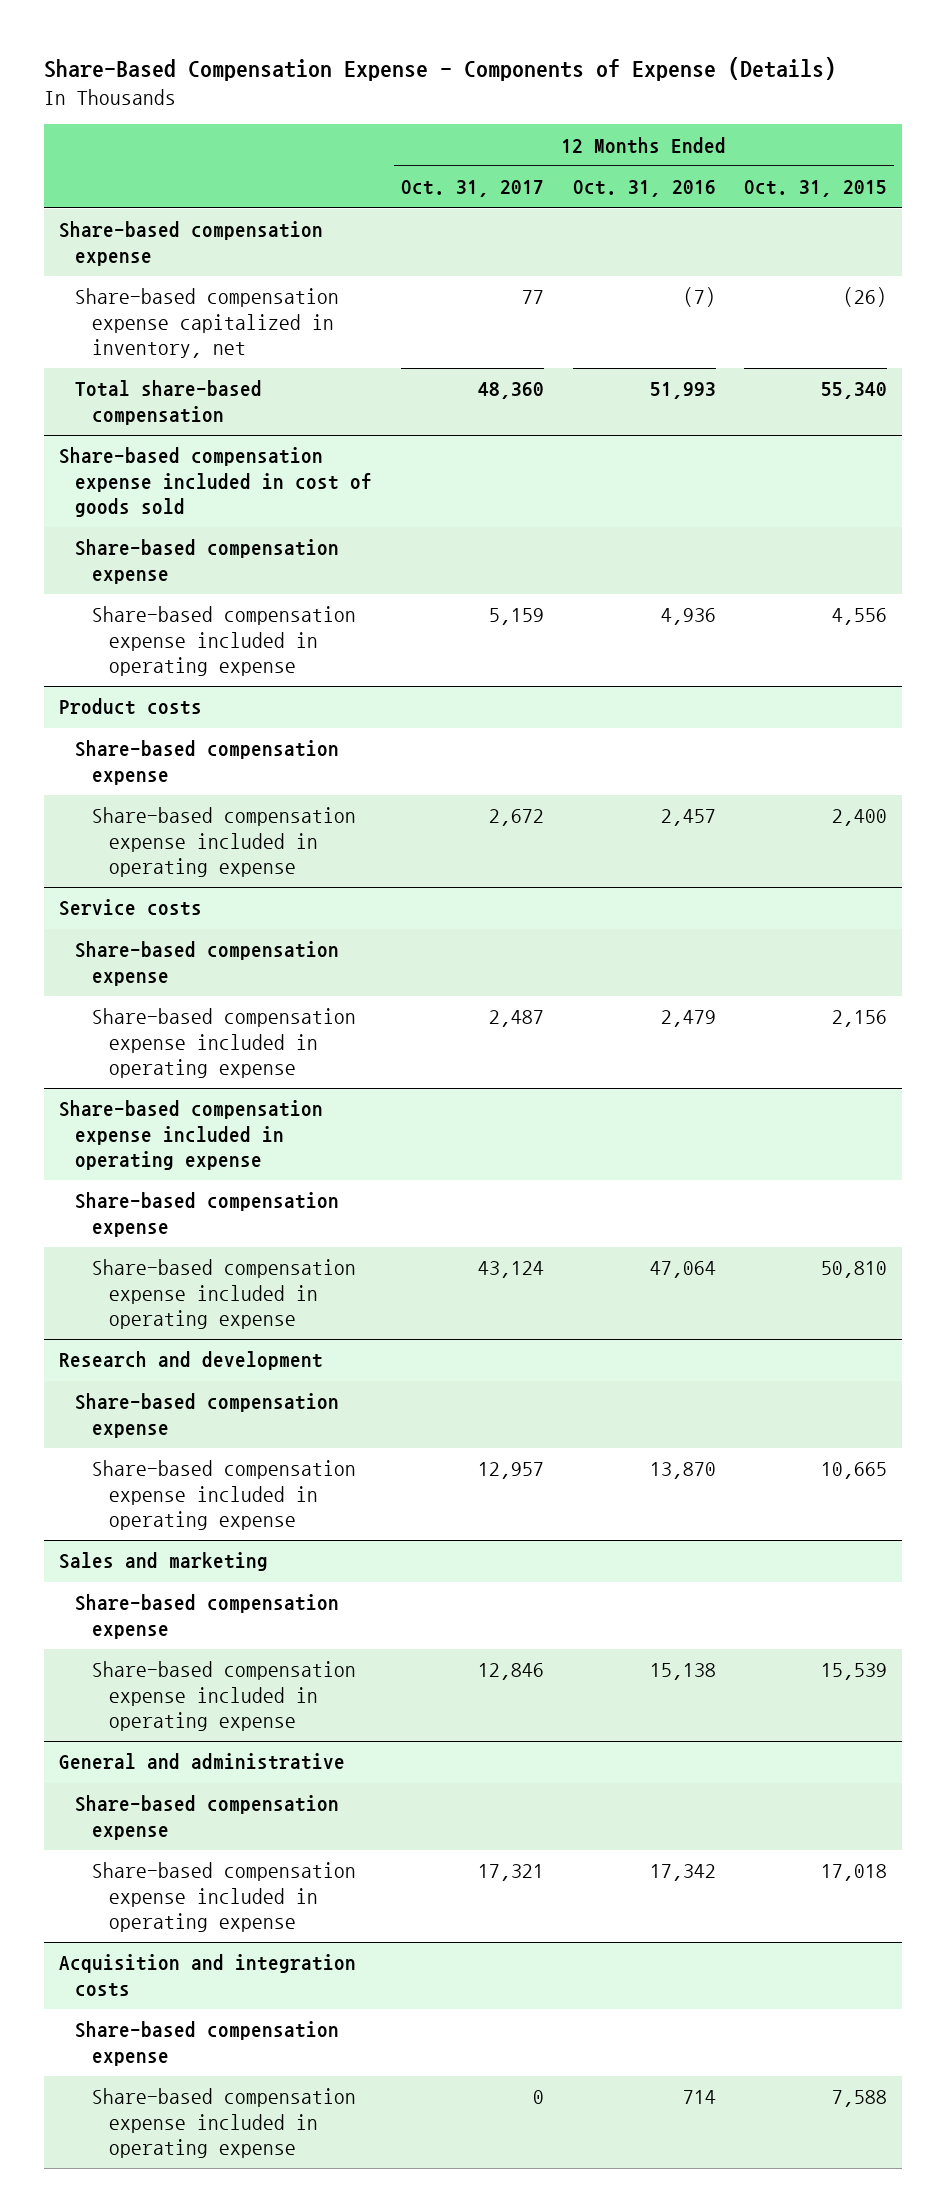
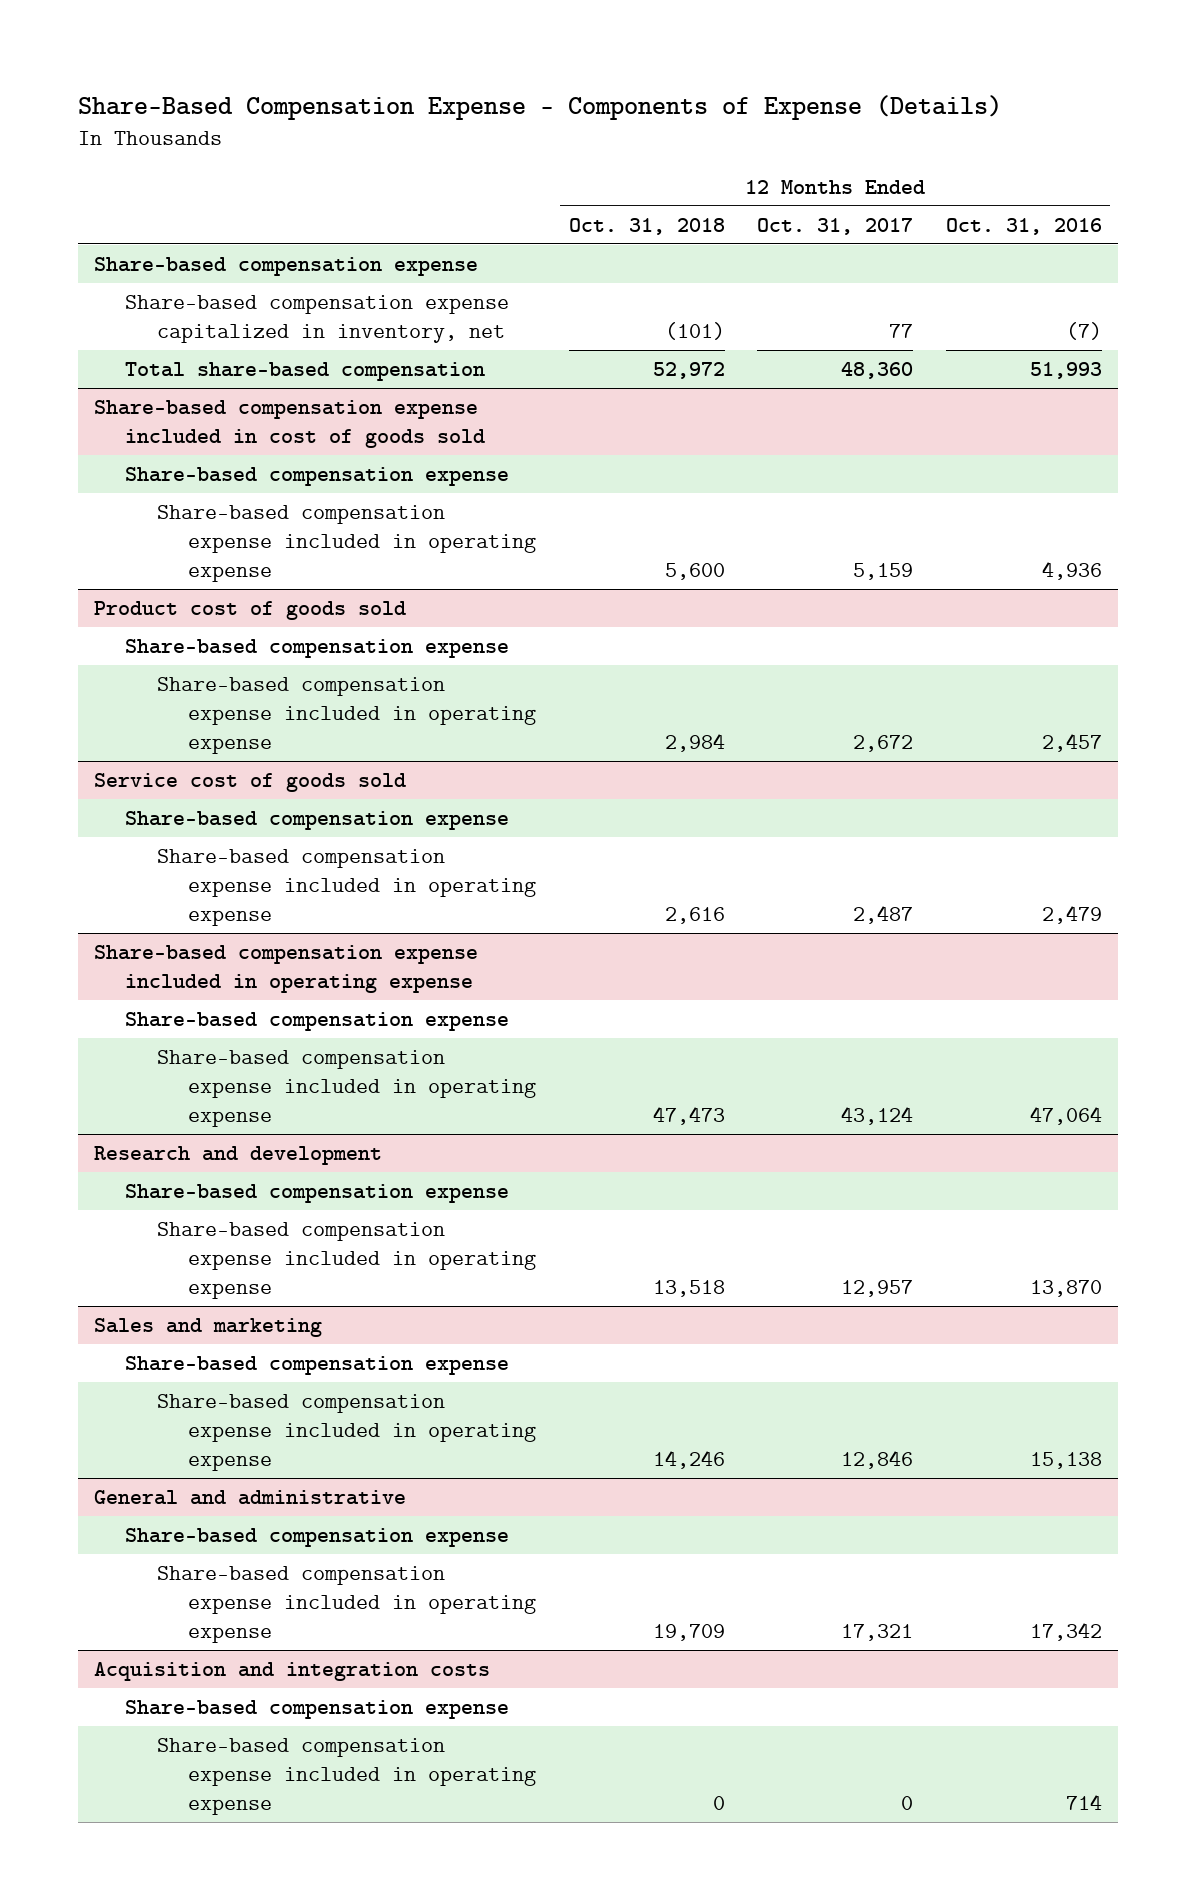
[744,180,888,198] Oct. 31, 2015 -> none
none -> [568,217,725,235] Oct. 31, 2018
[58,698,202,716] Product costs -> [93,600,406,620] Product cost of goods sold
[58,899,202,917] Service costs -> [93,772,406,792] Service cost of goods sold

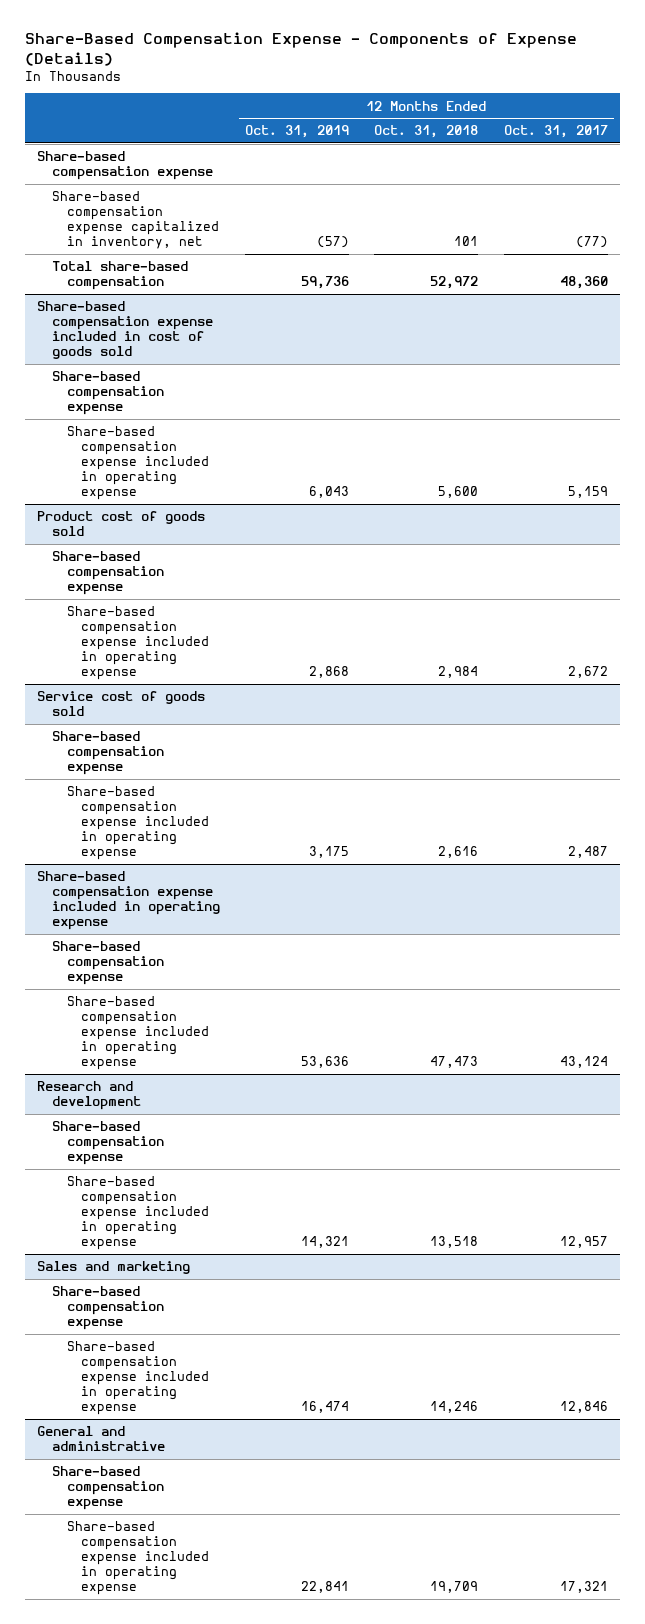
[946,217,1103,235] Oct. 31, 2016 -> none
none -> [245,125,350,139] Oct. 31, 2019
[664,322,725,341] (101) -> [454,236,479,247] 101
[889,324,914,339] 77 -> [575,236,608,249] (77)
[93,1661,490,1681] Acquisition and integration costs -> none
[125,1699,510,1719] Share-based compensation expense -> none
[156,1737,536,1816] Share-based compensation expense included in operating expense -> none

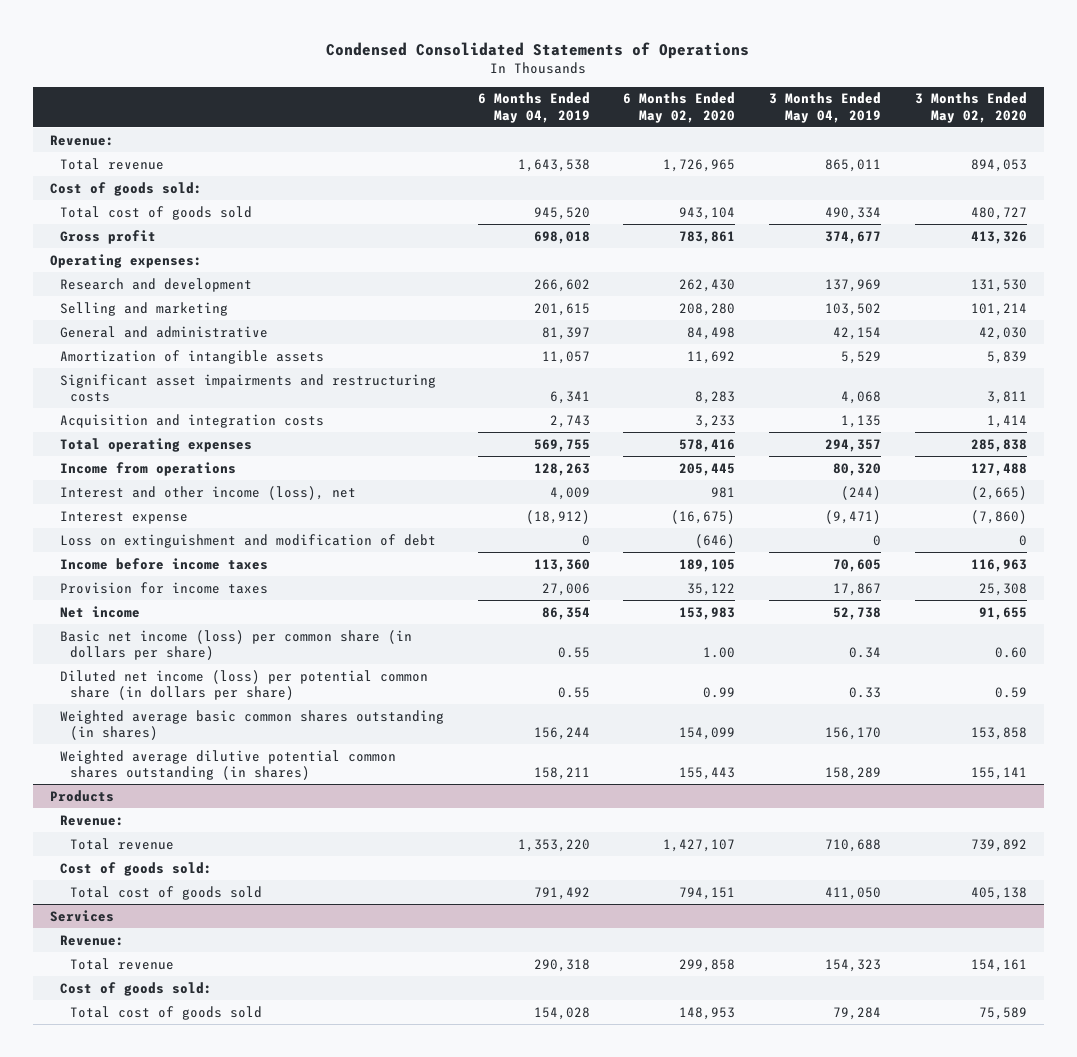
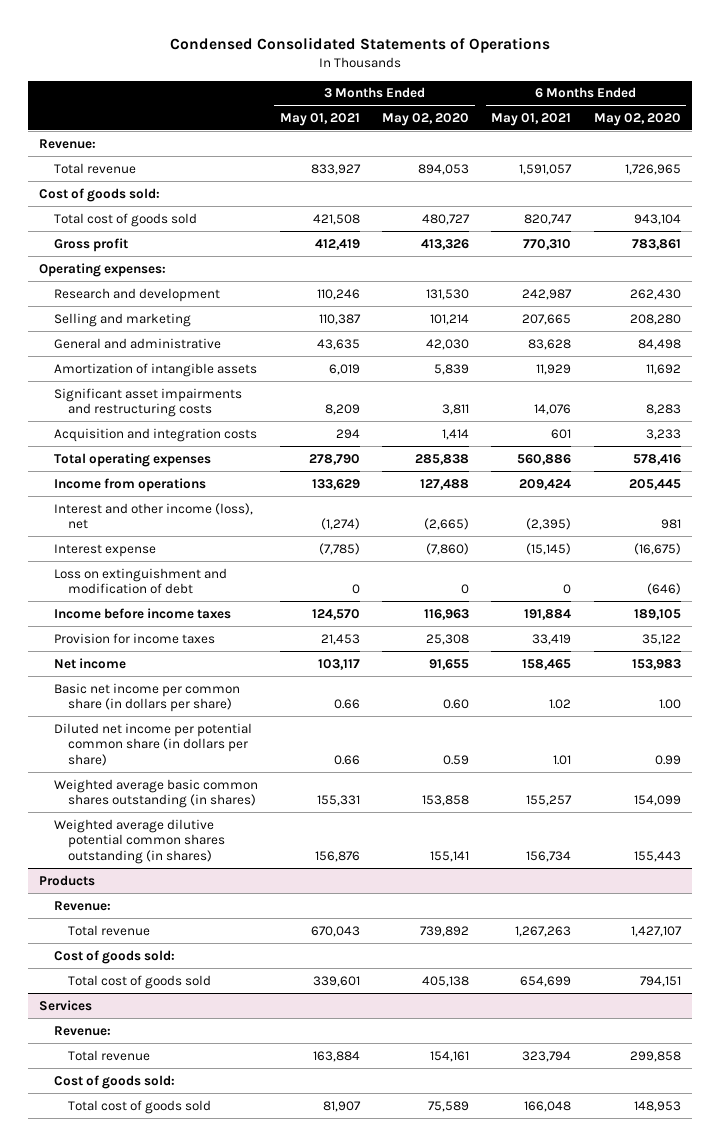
[477,92,590,123] 6 Months Ended May 04, 2019 -> none
[769,92,882,123] 3 Months Ended May 04, 2019 -> none
none -> [279,112,360,126] May 01, 2021
none -> [491,112,572,126] May 01, 2021
[60,629,413,661] Basic net income (loss) per common share (in dollars per share) -> [53,682,240,713] Basic net income per common share (in dollars per share)
[60,669,429,701] Diluted net income (loss) per potential common share (in dollars per share) -> [53,722,252,767] Diluted net income per potential common share (in dollars per share)

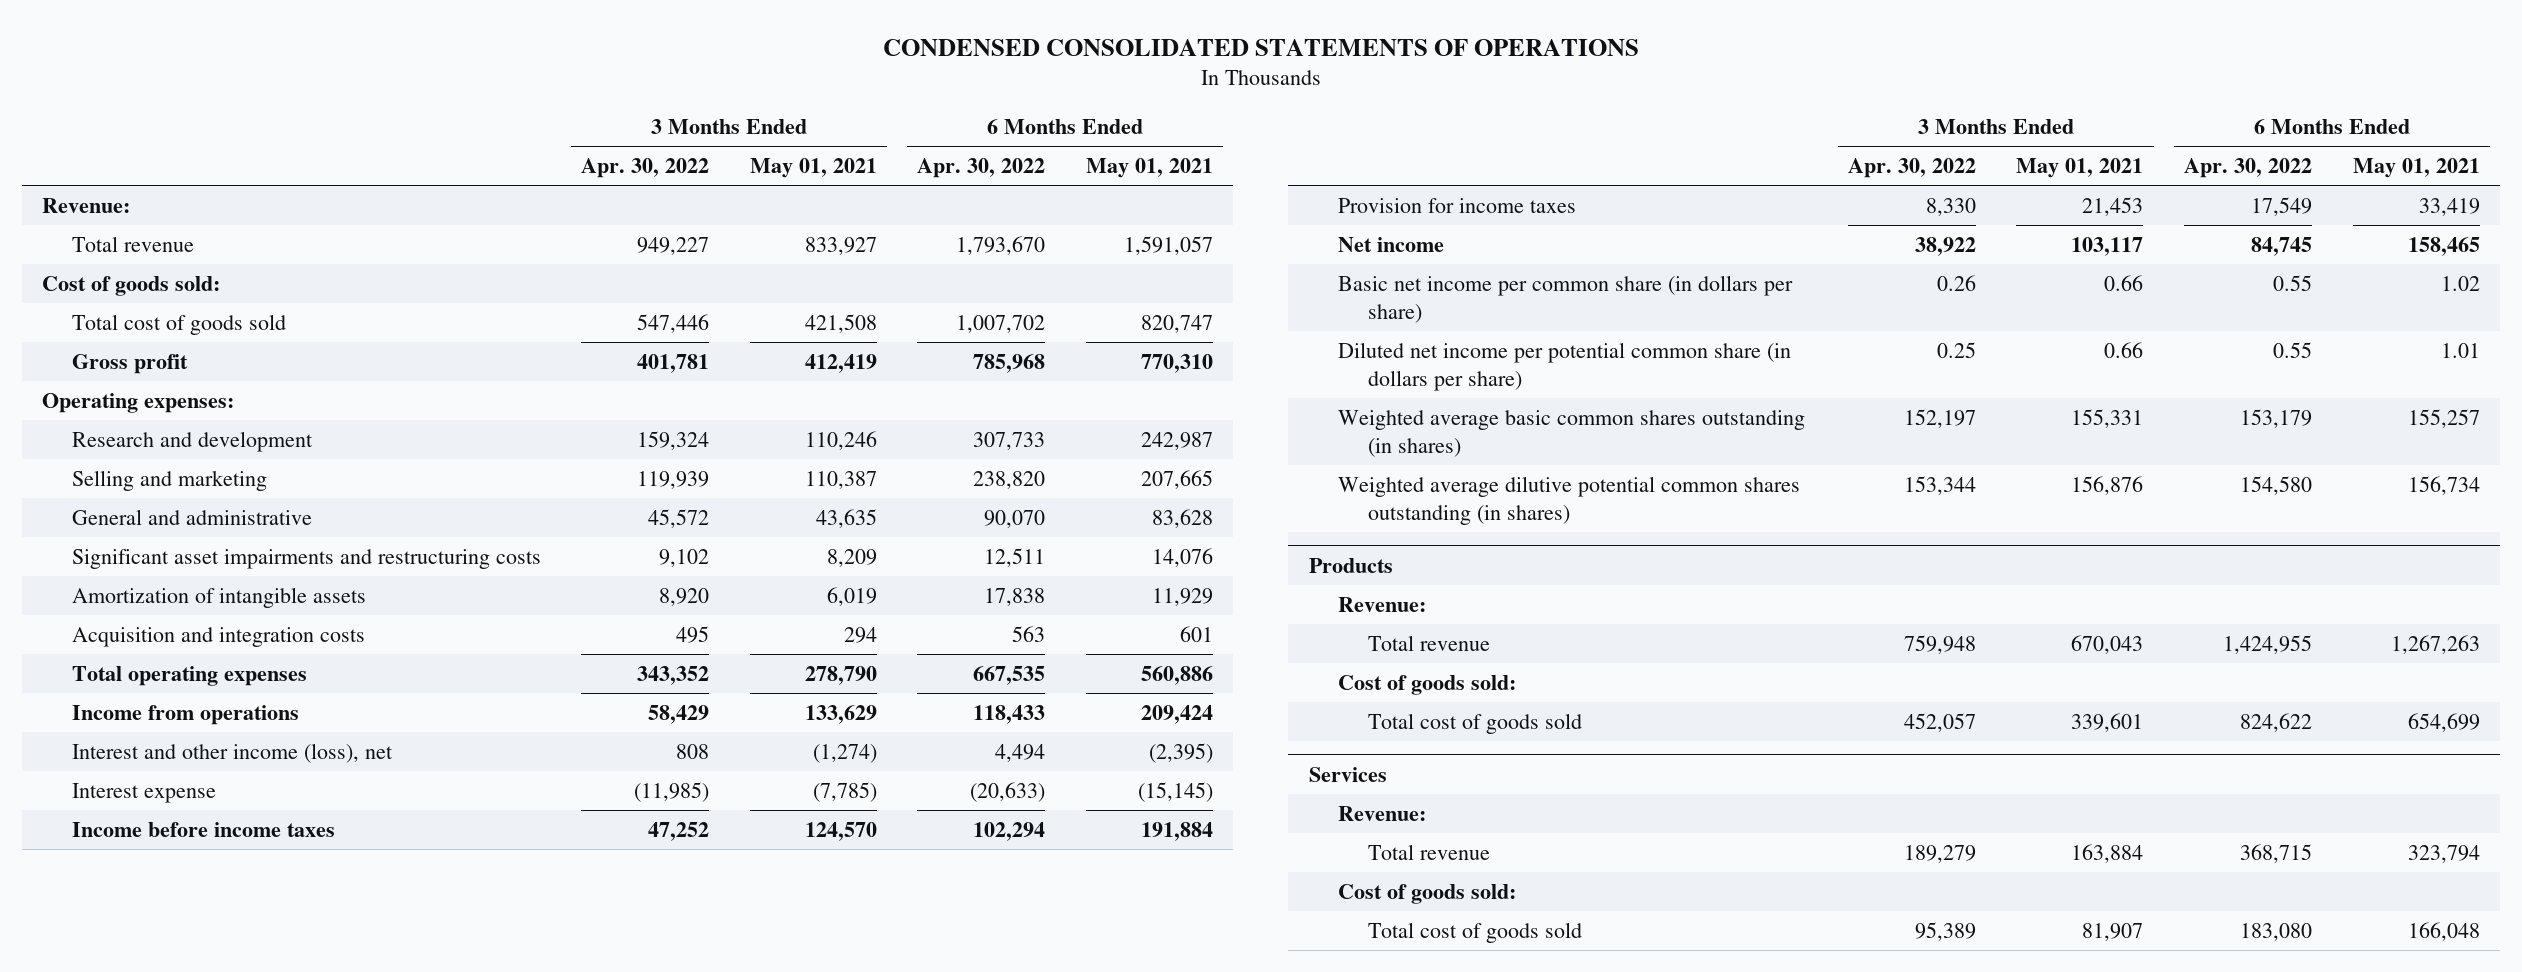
[169,36,550,53] Condensed Consolidated Statements of Operations -> [882,38,1639,56] CONDENSED CONSOLIDATED STATEMENTS OF OPERATIONS
[382,112,470,126] May 02, 2020 -> none
[593,112,681,126] May 02, 2020 -> none
none -> [581,158,710,179] Apr. 30, 2022
none -> [917,158,1046,179] Apr. 30, 2022
[53,362,257,377] Amortization of intangible assets -> [71,586,366,608] Amortization of intangible assets
[53,567,227,595] Loss on extinguishment and modification of debt -> none

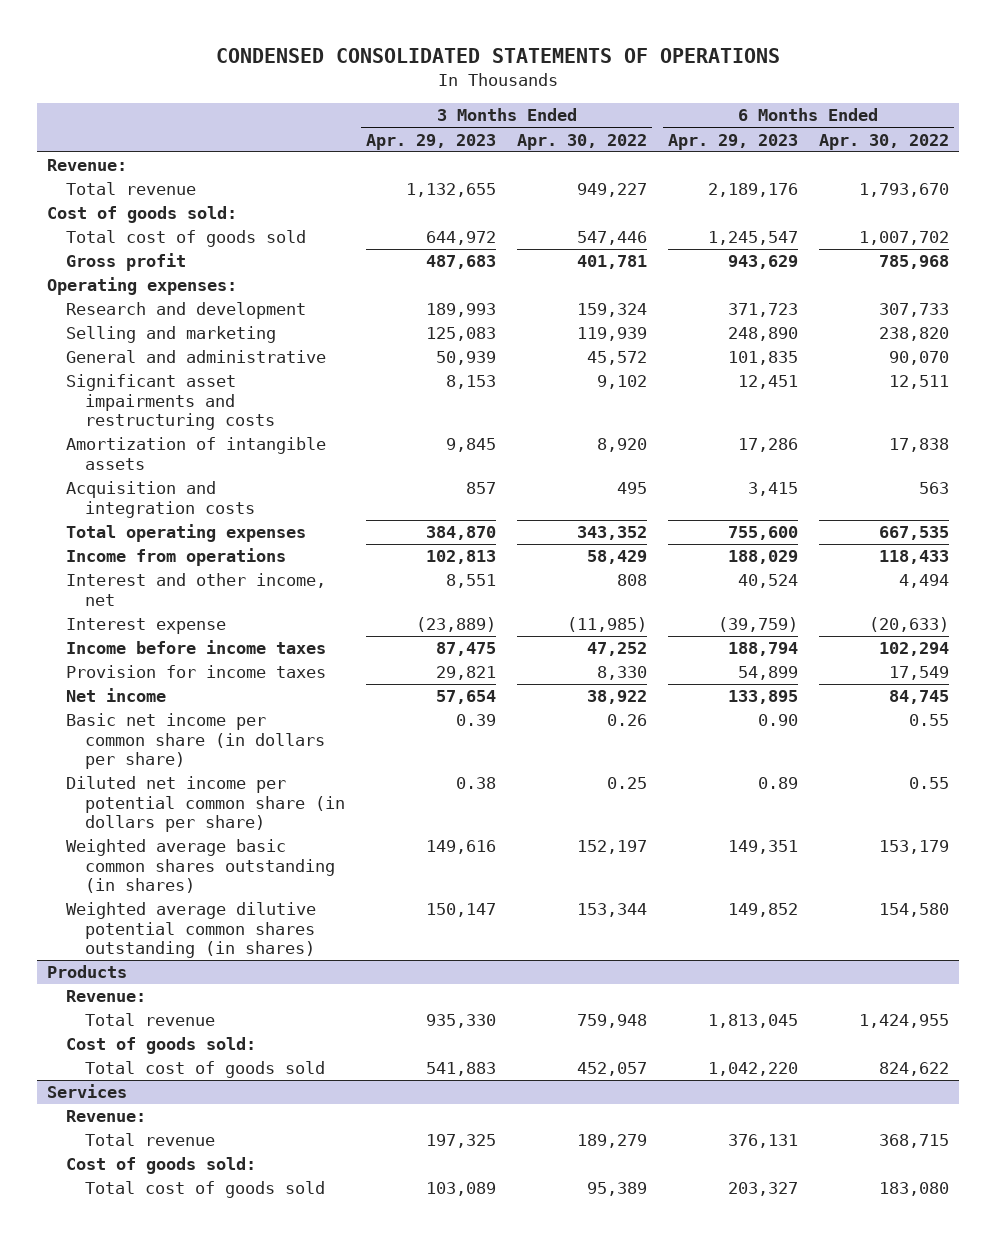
[749,158,877,179] May 01, 2021 -> none
[1086,158,1214,179] May 01, 2021 -> none
none -> [366,133,497,150] Apr. 29, 2023
none -> [667,133,798,150] Apr. 29, 2023
[71,742,393,763] Interest and other income (loss), net -> [66,573,327,606] Interest and other income, net

